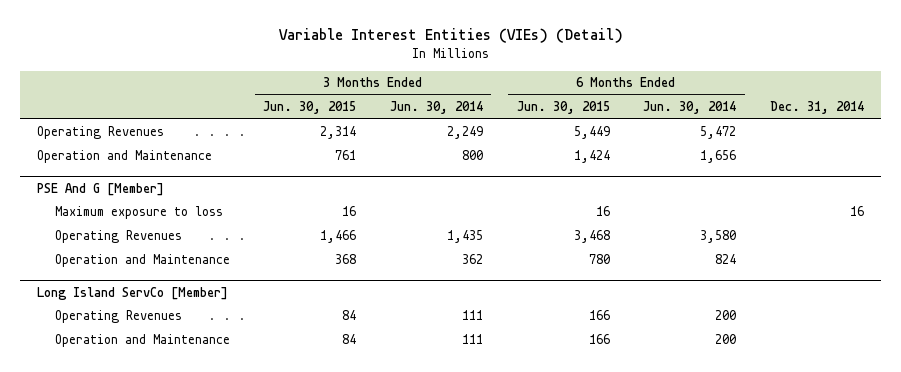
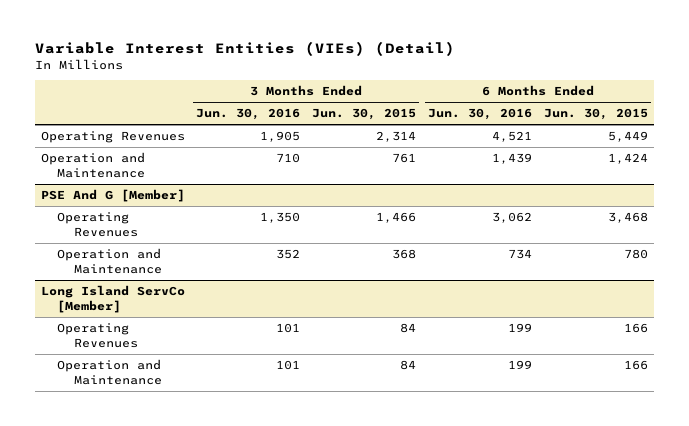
[389,101,483,115] Jun. 30, 2014 -> none
[643,101,737,115] Jun. 30, 2014 -> none
[769,101,864,115] Dec. 31, 2014 -> none
none -> [196,108,301,121] Jun. 30, 2016
none -> [428,108,533,121] Jun. 30, 2016
[54,206,223,220] Maximum exposure to loss -> none

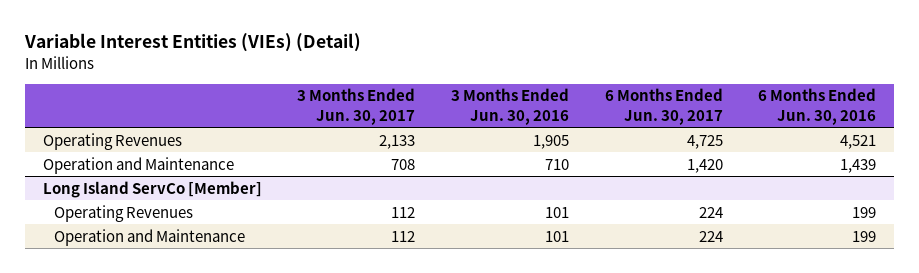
[312,108,417,121] Jun. 30, 2015 -> none
[544,108,649,121] Jun. 30, 2015 -> none
none -> [297,88,416,125] 3 Months Ended Jun. 30, 2017
none -> [604,88,723,125] 6 Months Ended Jun. 30, 2017
[40,189,185,203] PSE And G [Member] -> none
[57,212,139,237] Operating Revenues -> none
[57,248,163,274] Operation and Maintenance -> none

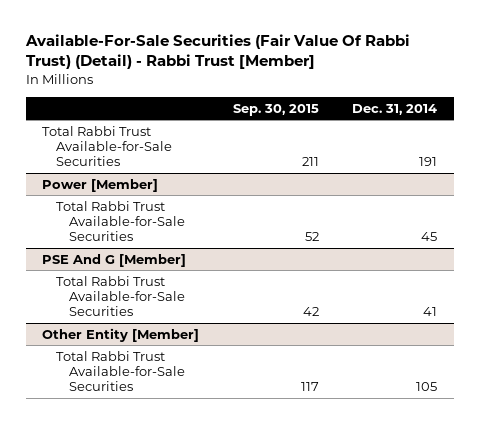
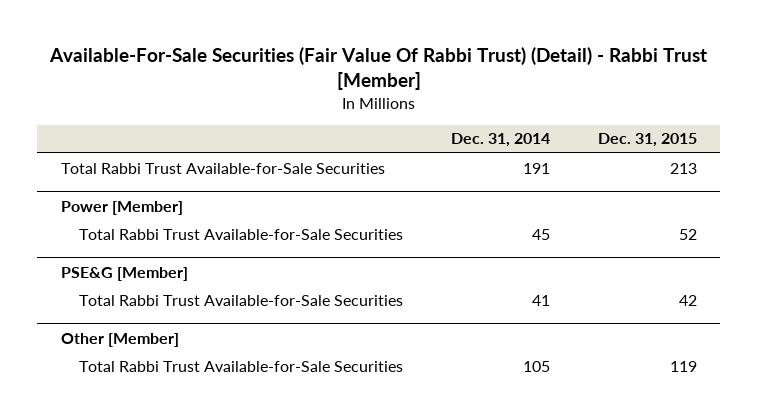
[232,103,319,116] Sep. 30, 2015 -> none
none -> [597,133,697,148] Dec. 31, 2015
[42,253,187,267] PSE And G [Member] -> [60,266,188,281] PSE&G [Member]
[42,327,200,342] Other Entity [Member] -> [60,332,179,347] Other [Member]

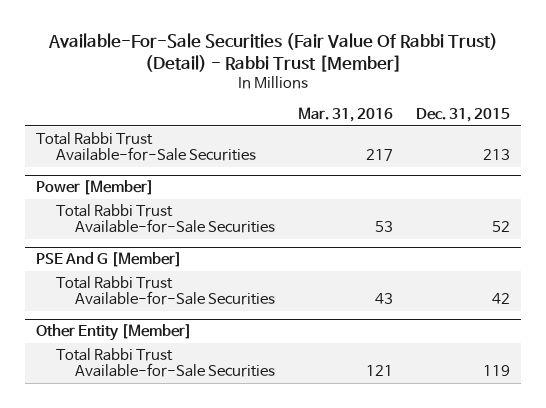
[450,133,550,148] Dec. 31, 2014 -> none
none -> [298,107,394,123] Mar. 31, 2016
[60,266,188,281] PSE&G [Member] -> [36,252,183,268] PSE And G [Member]
[60,332,179,347] Other [Member] -> [36,324,193,342] Other Entity [Member]

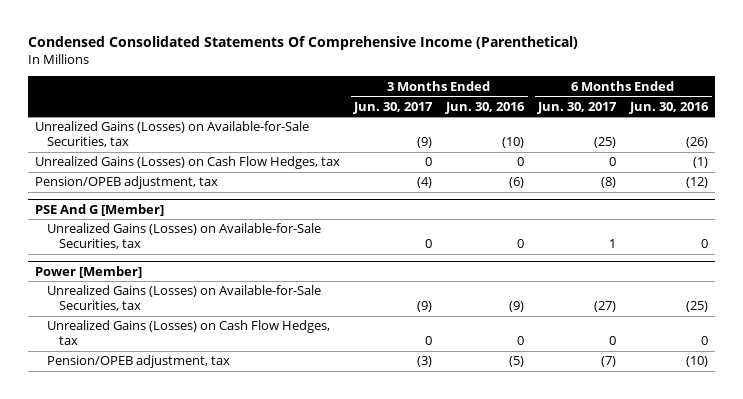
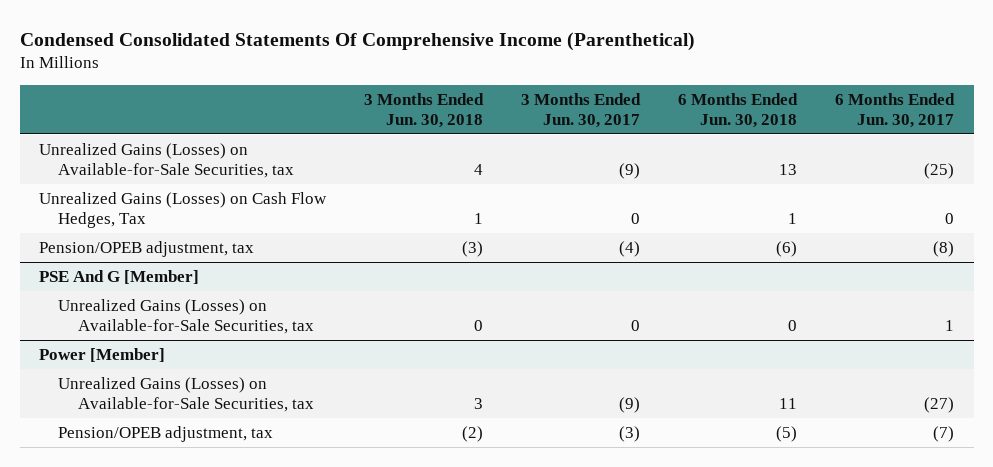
[445,101,526,114] Jun. 30, 2016 -> none
[629,101,710,114] Jun. 30, 2016 -> none
none -> [363,93,484,129] 3 Months Ended Jun. 30, 2018
none -> [678,93,799,129] 6 Months Ended Jun. 30, 2018
[35,156,341,170] Unrealized Gains (Losses) on Cash Flow Hedges, tax -> [38,191,327,228] Unrealized Gains (Losses) on Cash Flow Hedges, Tax
[46,320,330,345] Unrealized Gains (Losses) on Cash Flow Hedges, tax -> none

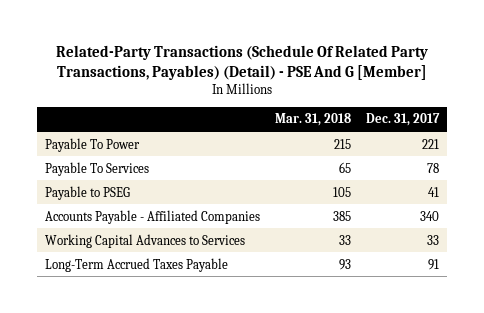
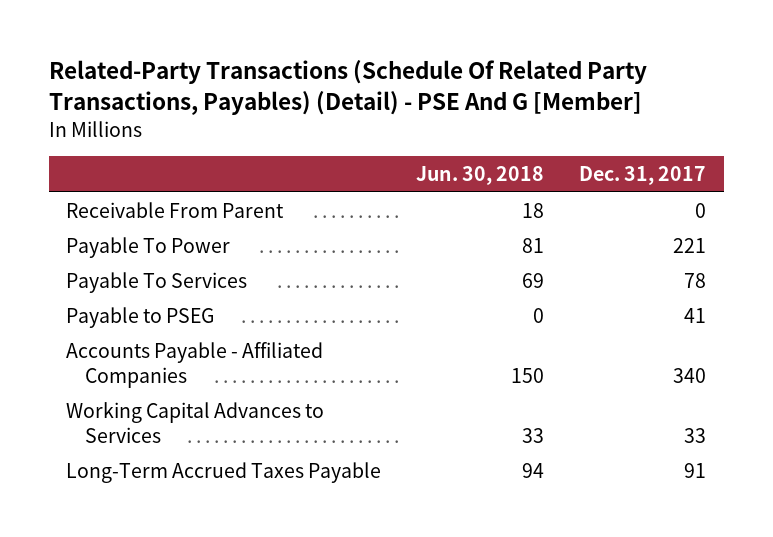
[274,113,351,127] Mar. 31, 2018 -> none
none -> [416,166,545,186] Jun. 30, 2018
none -> [66,201,285,218] Receivable From Parent

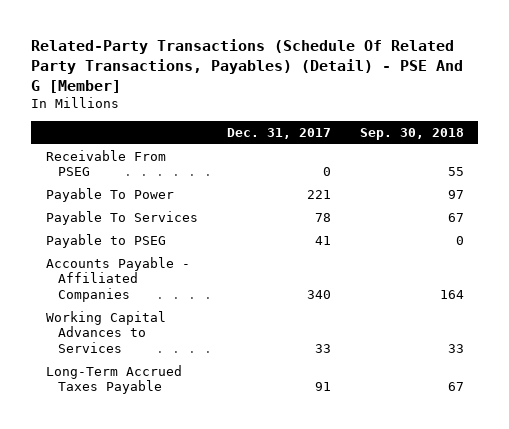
[416,166,545,186] Jun. 30, 2018 -> none
none -> [359,128,464,141] Sep. 30, 2018
[66,201,285,218] Receivable From Parent -> [45,149,166,177] Receivable From PSEG

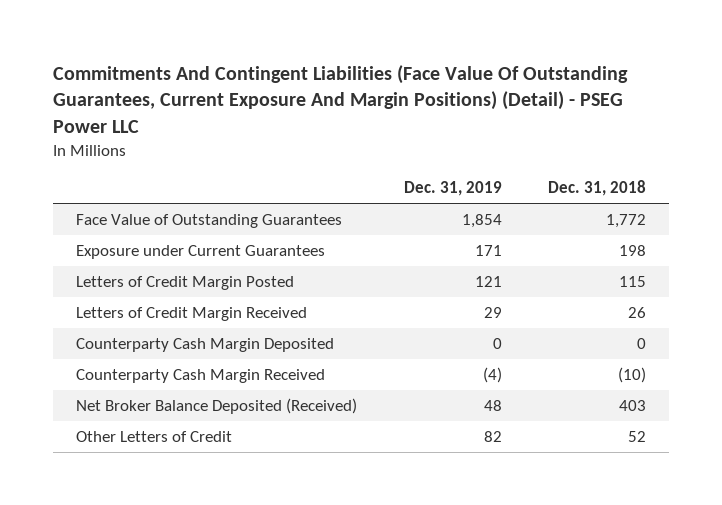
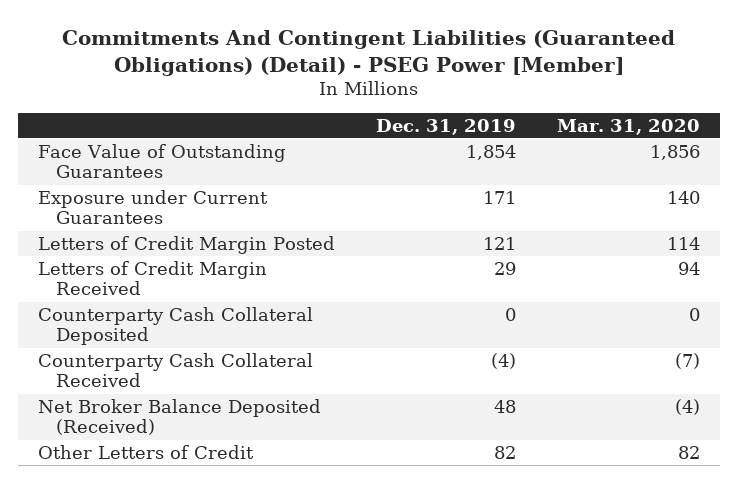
[53,64,629,133] Commitments And Contingent Liabilities (Face Value Of Outstanding Guarantees, Current Exposure And Margin Positions) (Detail) - PSEG Power LLC -> [61,29,675,76] Commitments And Contingent Liabilities (Guaranteed Obligations) (Detail) - PSEG Power [Member]
[548,180,647,197] Dec. 31, 2018 -> none
none -> [556,118,700,135] Mar. 31, 2020
[76,337,335,352] Counterparty Cash Margin Deposited -> [38,306,314,346] Counterparty Cash Collateral Deposited
[76,368,326,383] Counterparty Cash Margin Received -> [38,352,314,388] Counterparty Cash Collateral Received

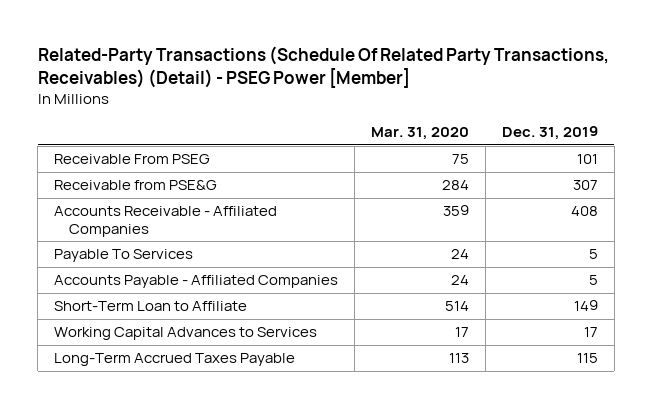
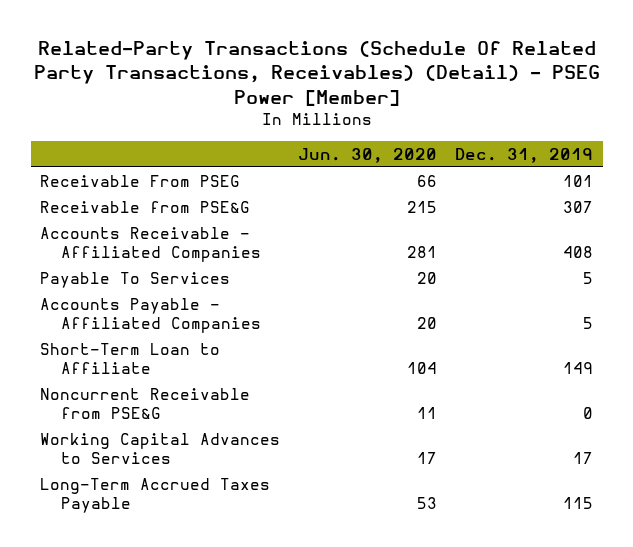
[371,127,470,141] Mar. 31, 2020 -> none
none -> [298,147,438,163] Jun. 30, 2020
none -> [39,388,250,420] Noncurrent Receivable from PSE&G

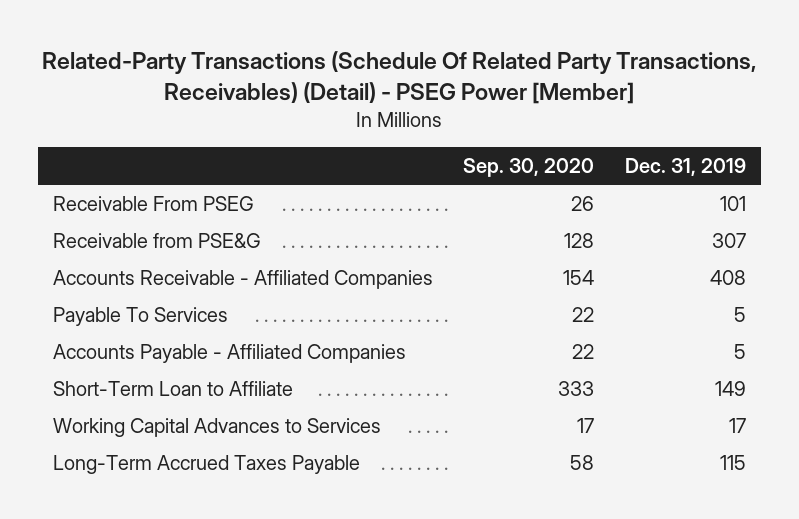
[298,147,438,163] Jun. 30, 2020 -> none
none -> [463,157,595,177] Sep. 30, 2020
[39,388,250,420] Noncurrent Receivable from PSE&G -> none

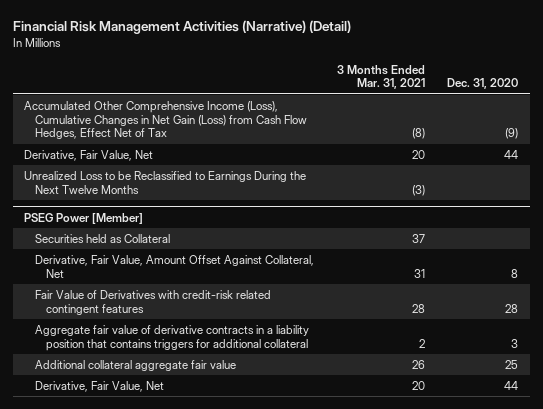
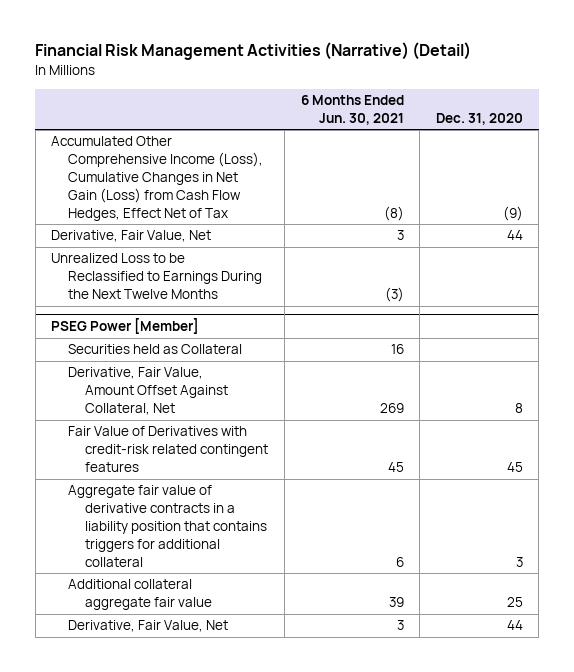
[336,64,425,90] 3 Months Ended Mar. 31, 2021 -> none
none -> [300,95,404,126] 6 Months Ended Jun. 30, 2021
[505,303,519,313] 28 -> [506,462,523,473] 45

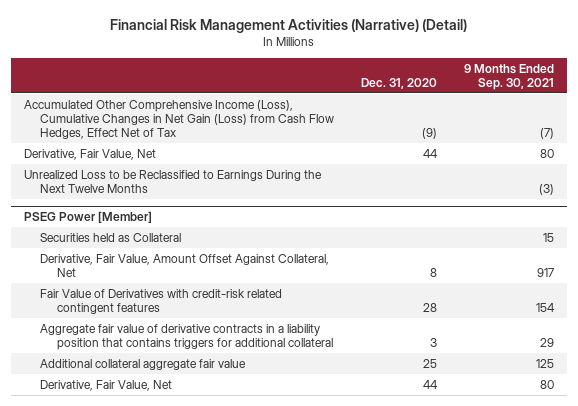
[300,95,404,126] 6 Months Ended Jun. 30, 2021 -> none
none -> [463,63,554,90] 9 Months Ended Sep. 30, 2021
[506,462,523,473] 45 -> [423,302,438,312] 28

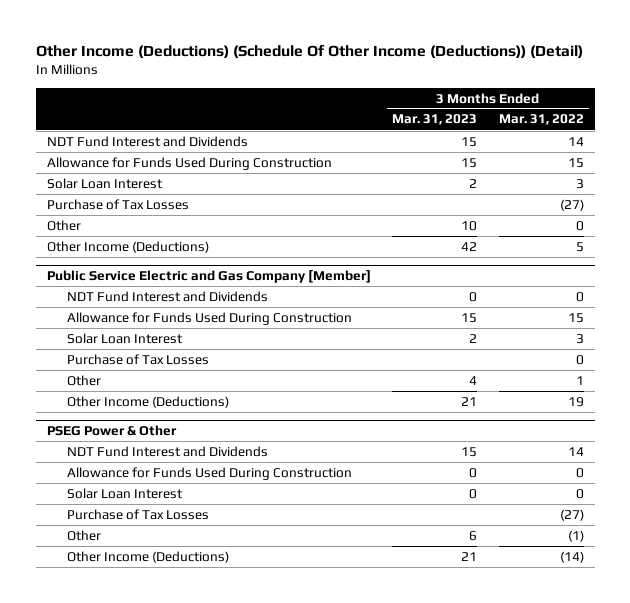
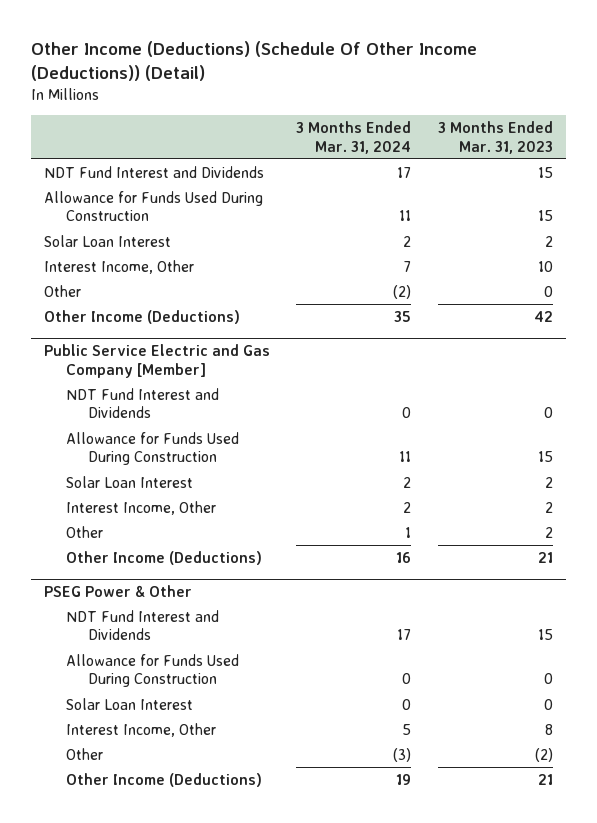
[498,114,584,126] Mar. 31, 2022 -> none
none -> [296,121,412,154] 3 Months Ended Mar. 31, 2024
[46,198,189,210] Purchase of Tax Losses -> none
none -> [43,259,194,274] Interest Income, Other
[461,220,478,231] 10 -> [543,285,553,297] 0
[67,353,210,365] Purchase of Tax Losses -> none
none -> [66,500,217,515] Interest Income, Other
[469,375,478,385] 4 -> [544,526,553,538] 2
[67,508,210,520] Purchase of Tax Losses -> none
none -> [66,722,217,737] Interest Income, Other
[469,530,478,541] 6 -> [534,747,553,762] (2)

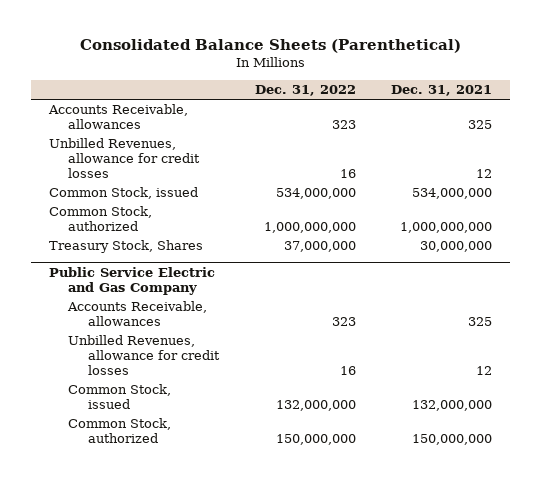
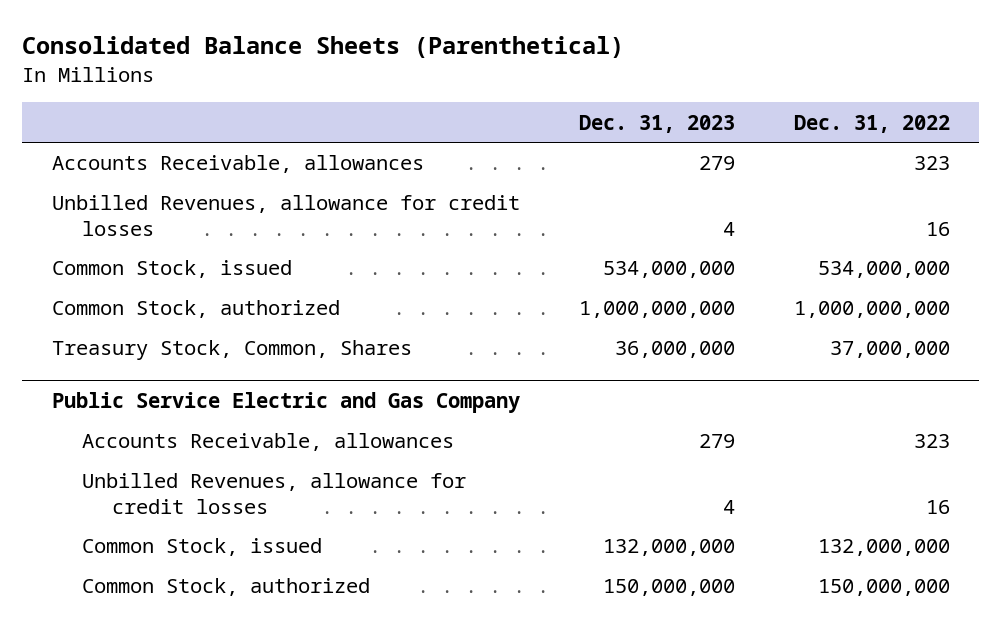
[391,85,493,97] Dec. 31, 2021 -> none
none -> [578,114,735,133] Dec. 31, 2023
[48,240,203,254] Treasury Stock, Shares -> [51,340,412,361] Treasury Stock, Common, Shares

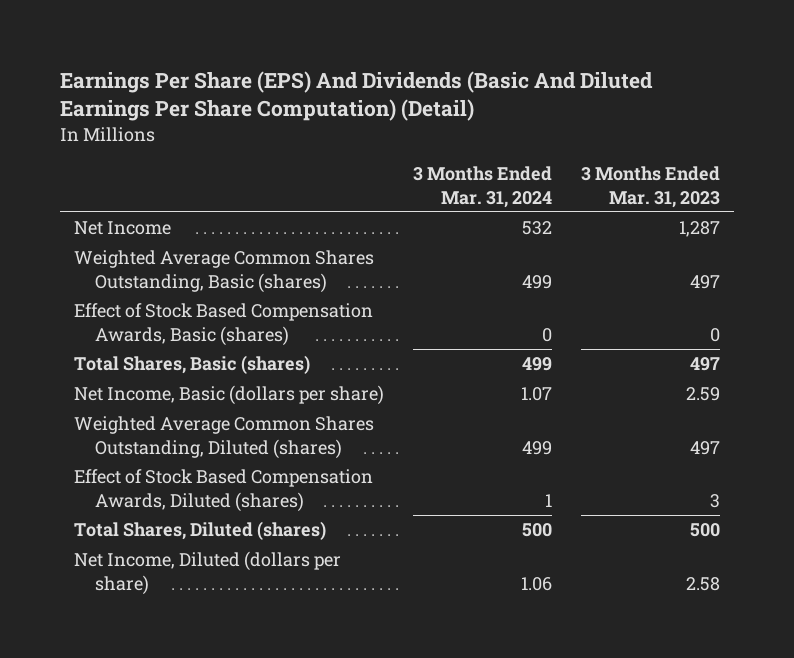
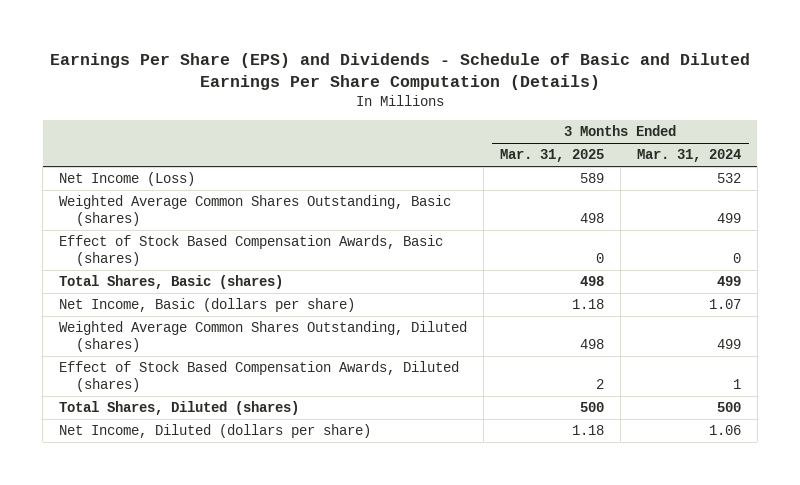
[59,70,653,122] Earnings Per Share (EPS) And Dividends (Basic And Diluted Earnings Per Share Computation) (Detail) -> [50,52,751,90] Earnings Per Share (EPS) and Dividends - Schedule of Basic and Diluted Earnings Per Share Computation (Details)
[580,166,720,208] 3 Months Ended Mar. 31, 2023 -> none
none -> [500,149,605,163] Mar. 31, 2025
[74,221,172,236] Net Income -> [59,172,196,187] Net Income (Loss)

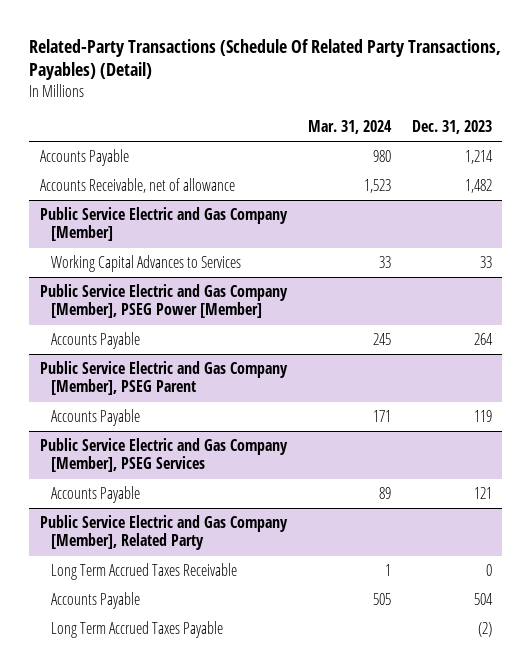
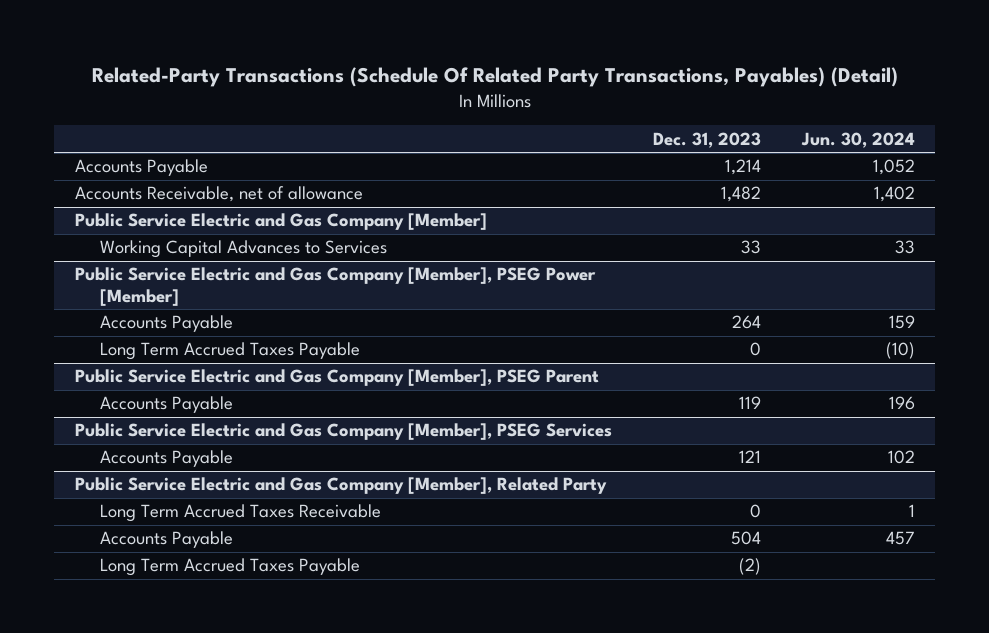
[307,120,392,135] Mar. 31, 2024 -> none
none -> [800,131,915,148] Jun. 30, 2024
none -> [100,342,361,361] Long Term Accrued Taxes Payable

